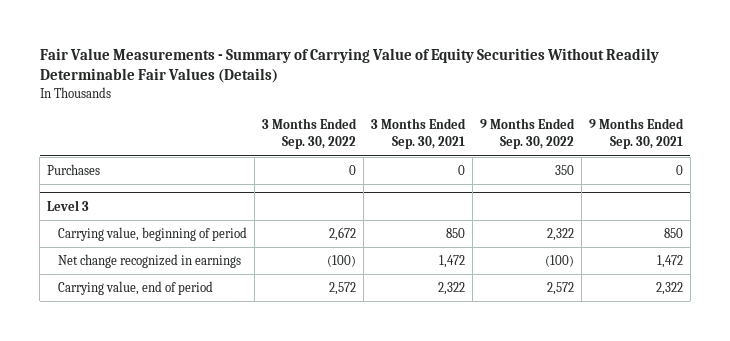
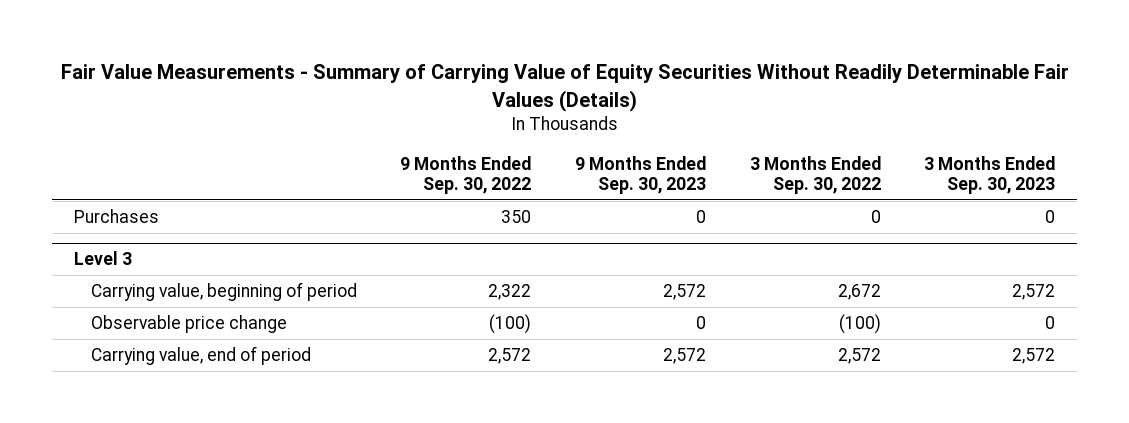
[371,118,467,150] 3 Months Ended Sep. 30, 2021 -> none
[588,118,684,150] 9 Months Ended Sep. 30, 2021 -> none
none -> [574,155,706,195] 9 Months Ended Sep. 30, 2023
none -> [924,155,1056,195] 3 Months Ended Sep. 30, 2023
[58,254,242,269] Net change recognized in earnings -> [90,315,287,334] Observable price change

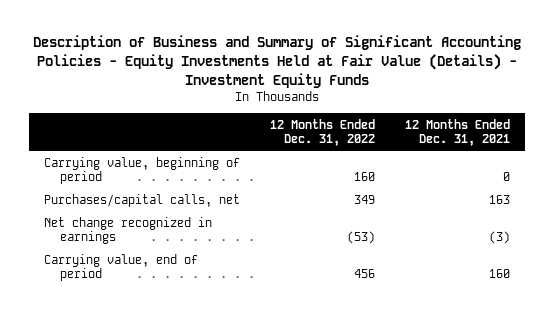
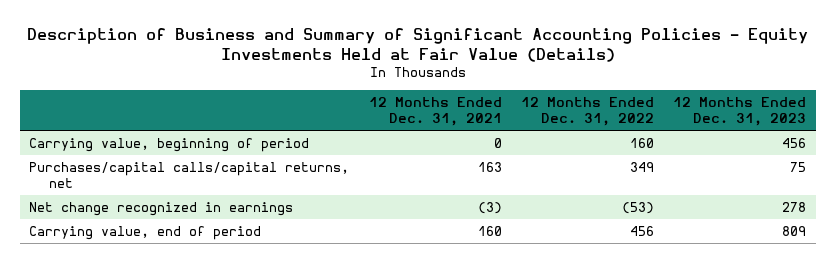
[32,35,521,88] Description of Business and Summary of Significant Accounting Policies - Equity Investments Held at Fair Value (Details) - Investment Equity Funds -> [26,27,808,62] Description of Business and Summary of Significant Accounting Policies - Equity Investments Held at Fair Value (Details)
none -> [673,96,807,127] 12 Months Ended Dec. 31, 2023
[43,193,240,207] Purchases/capital calls, net -> [29,161,350,189] Purchases/capital calls/capital returns, net

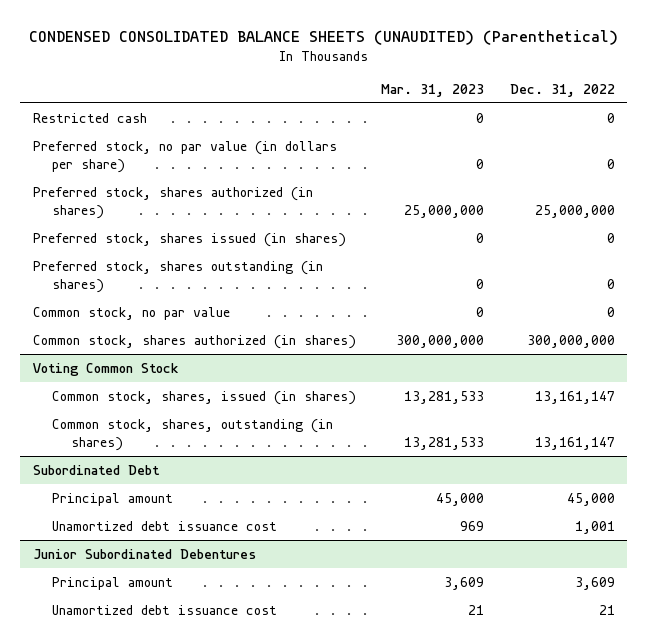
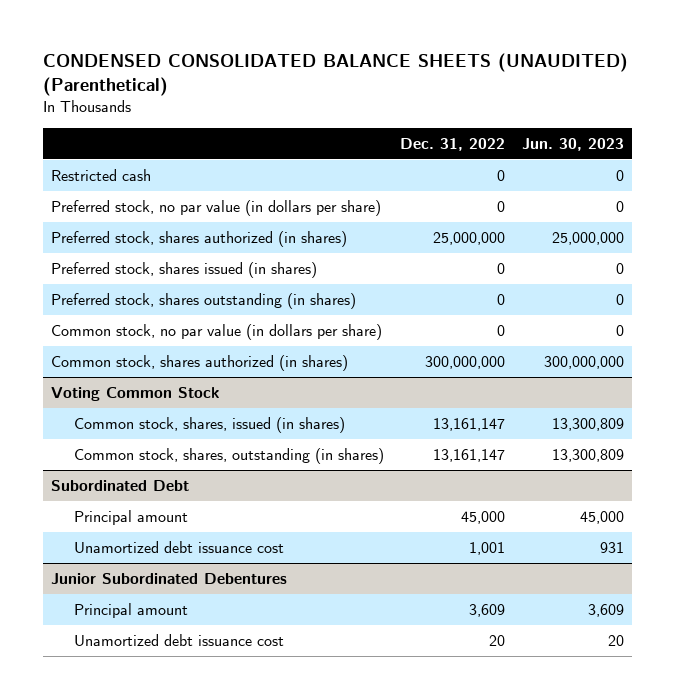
[381,83,485,97] Mar. 31, 2023 -> none
none -> [522,137,625,151] Jun. 30, 2023
[32,306,230,320] Common stock, no par value -> [51,323,383,340] Common stock, no par value (in dollars per share)
[598,604,615,615] 21 -> [489,634,506,646] 20

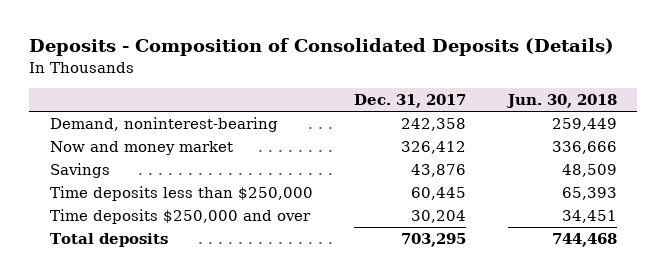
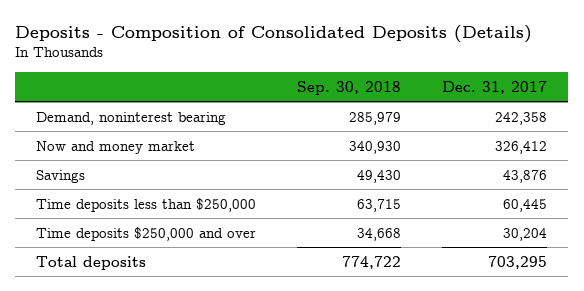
[505,93,617,108] Jun. 30, 2018 -> none
none -> [297,80,402,95] Sep. 30, 2018
[49,117,278,133] Demand, noninterest-bearing -> [36,111,227,125] Demand, noninterest bearing

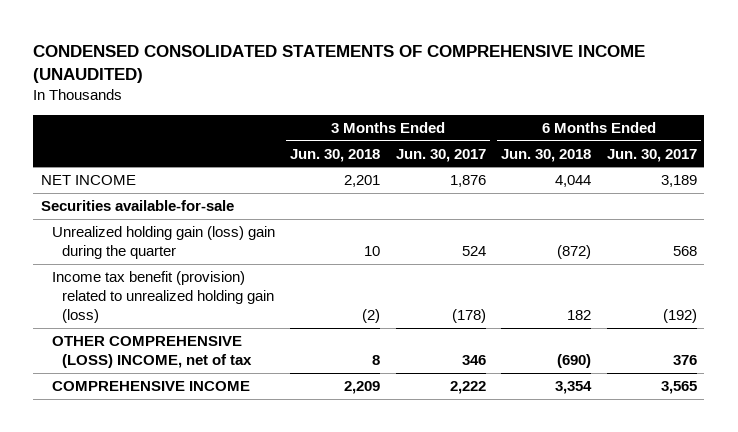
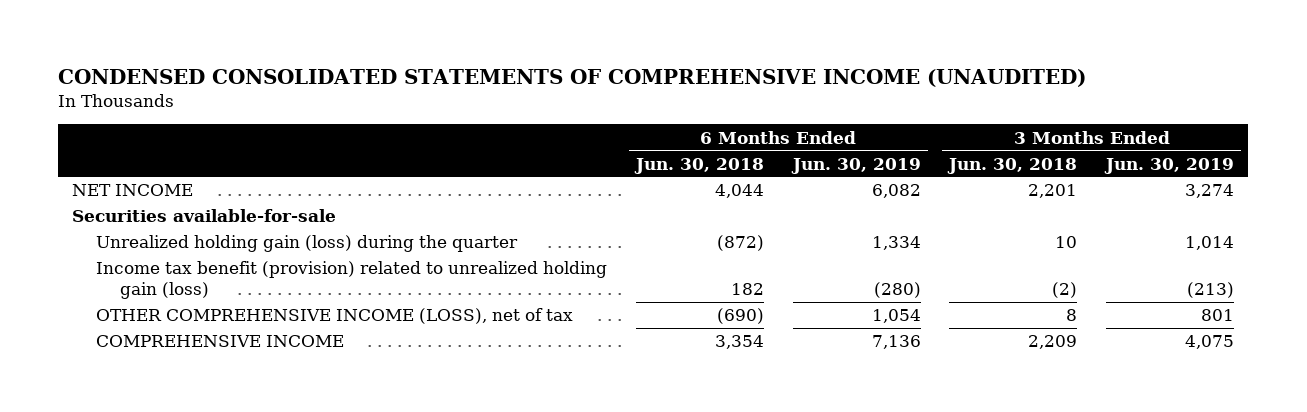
[395,148,486,162] Jun. 30, 2017 -> none
[606,148,697,162] Jun. 30, 2017 -> none
none -> [790,157,921,174] Jun. 30, 2019
none -> [1104,157,1235,174] Jun. 30, 2019
[51,226,275,259] Unrealized holding gain (loss) gain during the quarter -> [96,235,519,253] Unrealized holding gain (loss) during the quarter
[51,336,253,368] OTHER COMPREHENSIVE (LOSS) INCOME, net of tax -> [96,308,574,325] OTHER COMPREHENSIVE INCOME (LOSS), net of tax

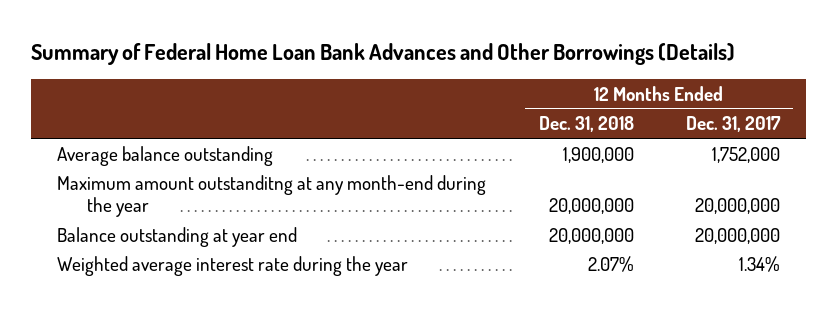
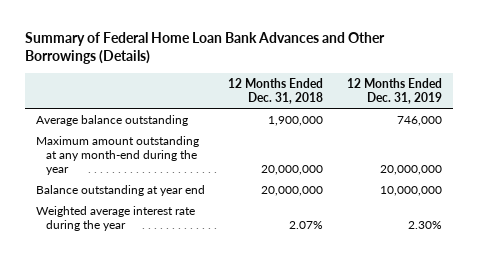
[686,116,782,133] Dec. 31, 2017 -> none
none -> [346,77,442,104] 12 Months Ended Dec. 31, 2019
[56,174,486,218] Maximum amount outstanditng at any month-end during the year -> [36,135,200,175] Maximum amount outstanding at any month-end during the year

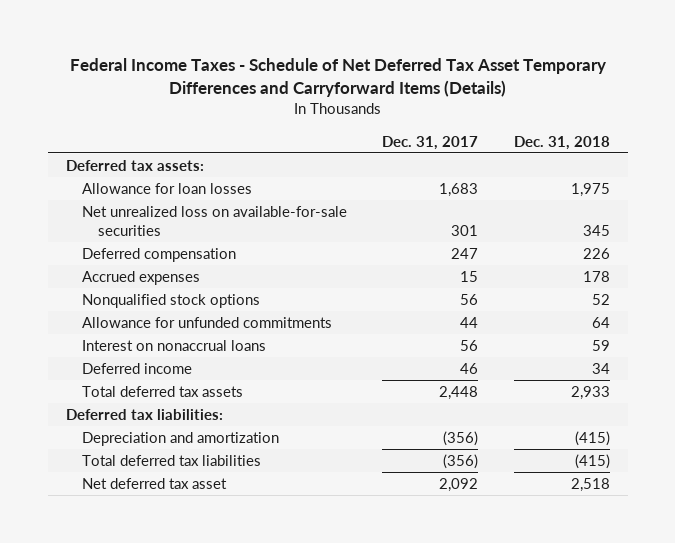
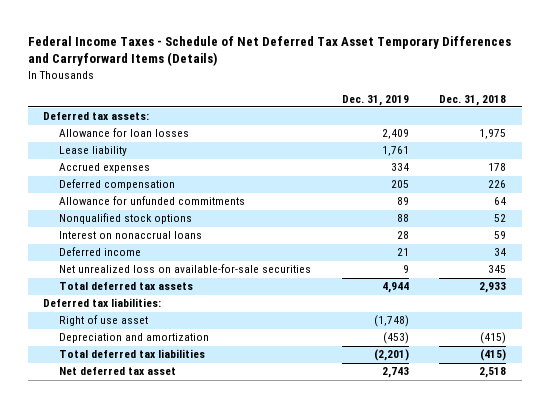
[382,135,479,150] Dec. 31, 2017 -> none
none -> [341,94,409,106] Dec. 31, 2019
none -> [58,146,127,157] Lease liability
[81,248,236,263] Deferred compensation -> [58,179,175,191] Deferred compensation
[81,294,260,309] Nonqualified stock options -> [58,213,192,225] Nonqualified stock options
[81,206,347,236] Net unrealized loss on available-for-sale securities -> [58,264,311,274] Net unrealized loss on available-for-sale securities
none -> [58,315,148,327] Right of use asset

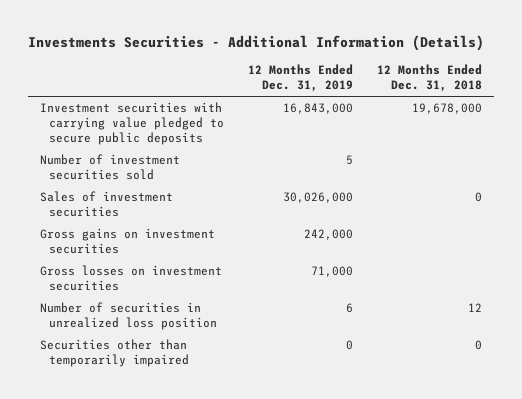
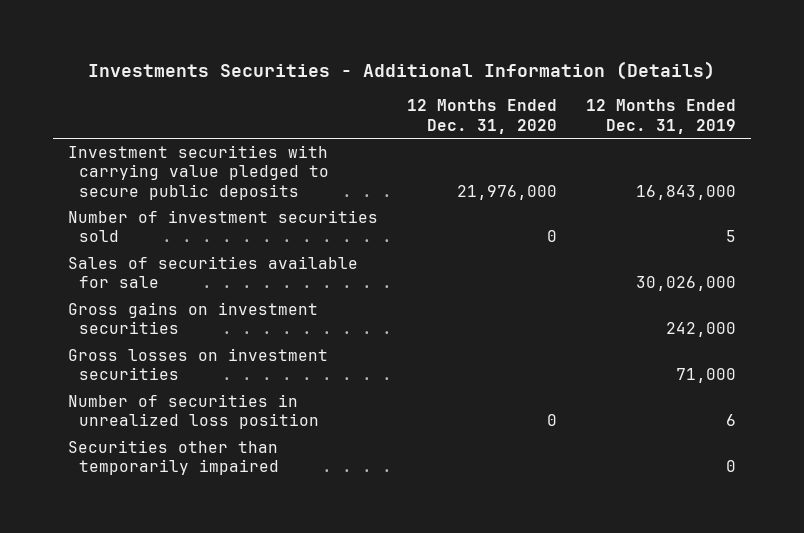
[376,64,482,93] 12 Months Ended Dec. 31, 2018 -> none
none -> [406,99,557,134] 12 Months Ended Dec. 31, 2020
[39,191,173,218] Sales of investment securities -> [67,255,358,289] Sales of securities available for sale

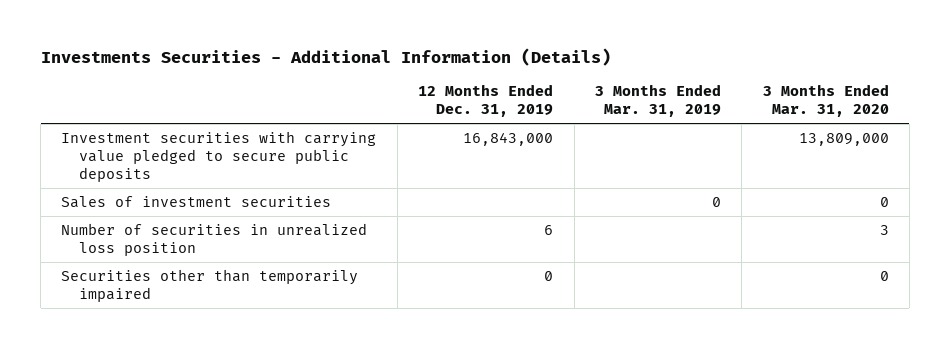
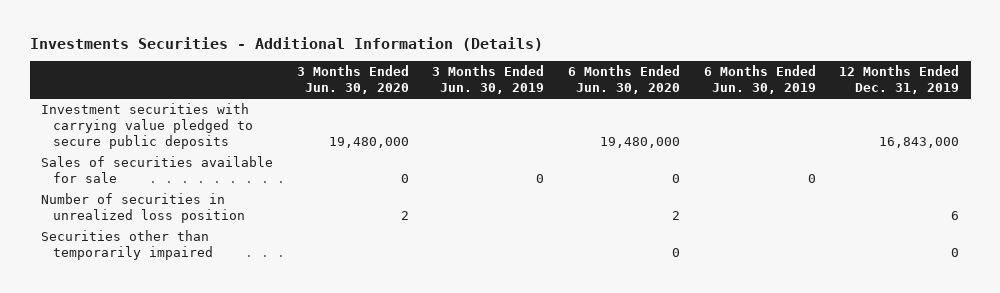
[594,84,721,118] 3 Months Ended Mar. 31, 2019 -> none
[762,84,889,118] 3 Months Ended Mar. 31, 2020 -> none
none -> [296,65,409,95] 3 Months Ended Jun. 30, 2020
none -> [432,65,545,95] 3 Months Ended Jun. 30, 2019
none -> [567,65,680,95] 6 Months Ended Jun. 30, 2020
none -> [703,65,816,95] 6 Months Ended Jun. 30, 2019
[61,196,332,209] Sales of investment securities -> [41,156,274,183] Sales of securities available for sale

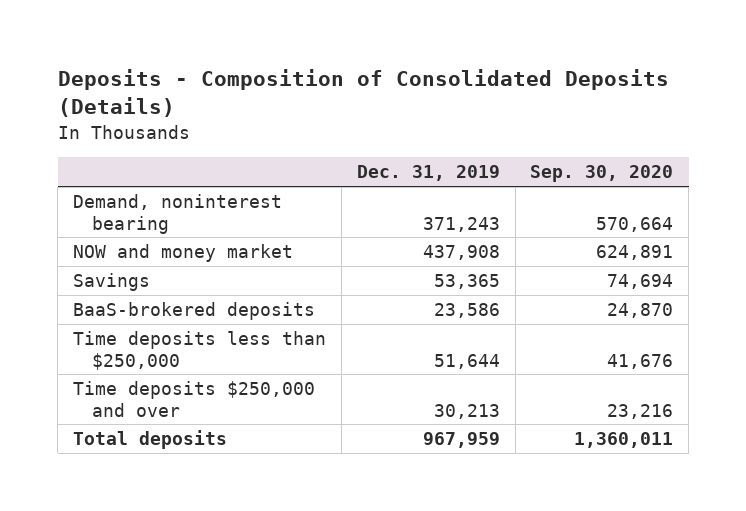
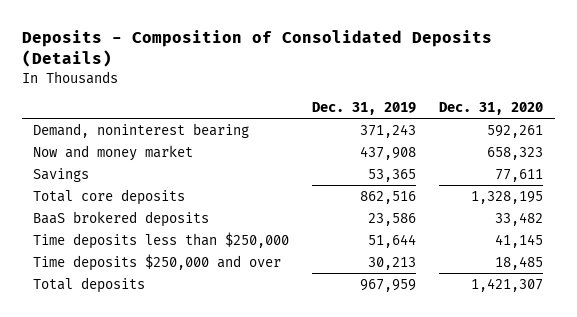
[530,165,674,183] Sep. 30, 2020 -> none
none -> [439,101,544,115] Dec. 31, 2020
[73,244,294,263] NOW and money market -> [33,144,194,161] Now and money market
none -> [33,188,186,205] Total core deposits
[73,302,316,321] BaaS-brokered deposits -> [33,210,210,227] BaaS brokered deposits

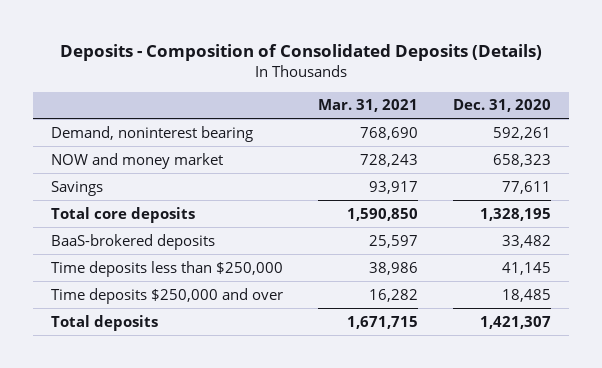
[312,101,417,115] Dec. 31, 2019 -> none
none -> [318,99,419,113] Mar. 31, 2021
[33,144,194,161] Now and money market -> [50,152,223,169] NOW and money market
[33,210,210,227] BaaS brokered deposits -> [50,233,215,250] BaaS-brokered deposits

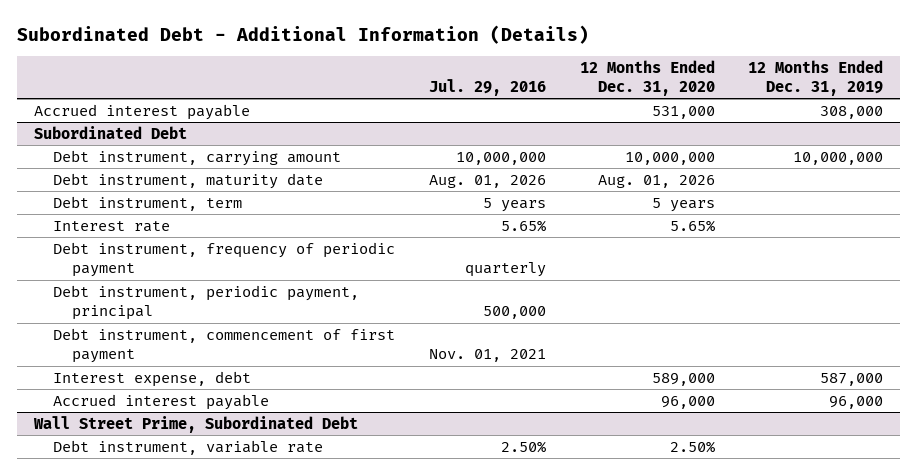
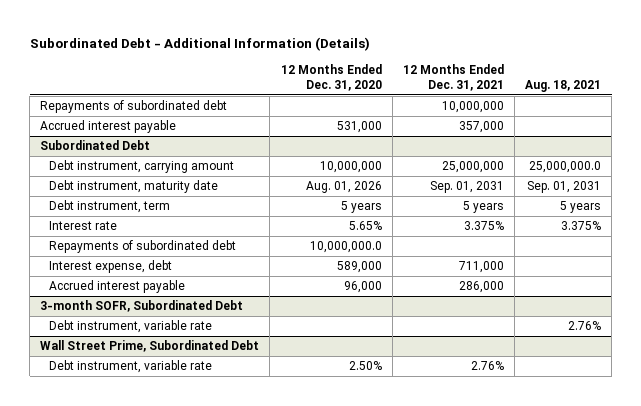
[429,79,547,97] Jul. 29, 2016 -> none
[748,59,884,97] 12 Months Ended Dec. 31, 2019 -> none
none -> [402,64,504,91] 12 Months Ended Dec. 31, 2021
none -> [525,79,602,92] Aug. 18, 2021
none -> [40,100,228,114] Repayments of subordinated debt
[53,241,396,278] Debt instrument, frequency of periodic payment -> none
[53,284,360,321] Debt instrument, periodic payment, principal -> none
[53,327,396,364] Debt instrument, commencement of first payment -> none
none -> [48,240,236,254] Repayments of subordinated debt
none -> [40,300,244,313] 3-month SOFR, Subordinated Debt
none -> [48,320,212,334] Debt instrument, variable rate

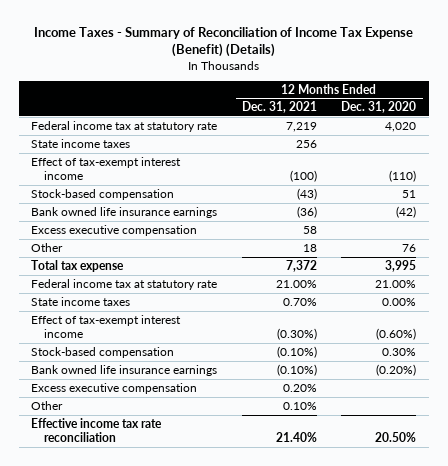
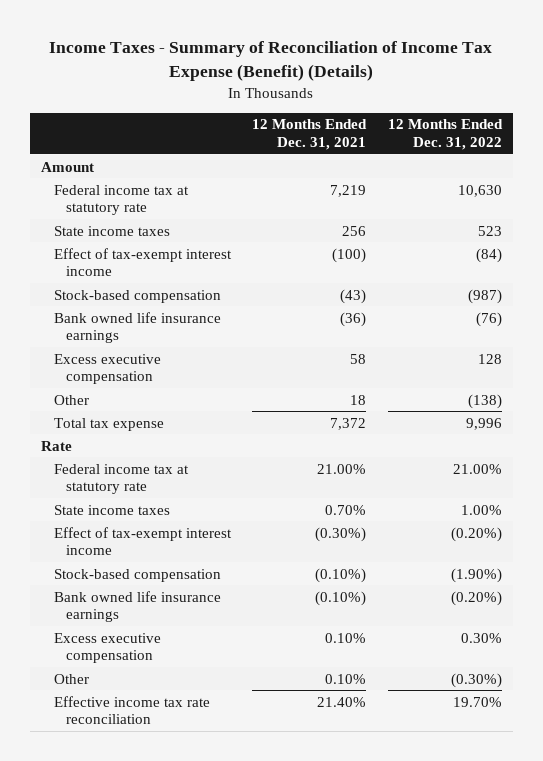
[341,101,417,114] Dec. 31, 2020 -> none
none -> [387,119,503,151] 12 Months Ended Dec. 31, 2022
none -> [40,161,94,172] Amount
none -> [40,440,72,451] Rate
[282,383,317,392] 0.20% -> [325,632,367,643] 0.10%

